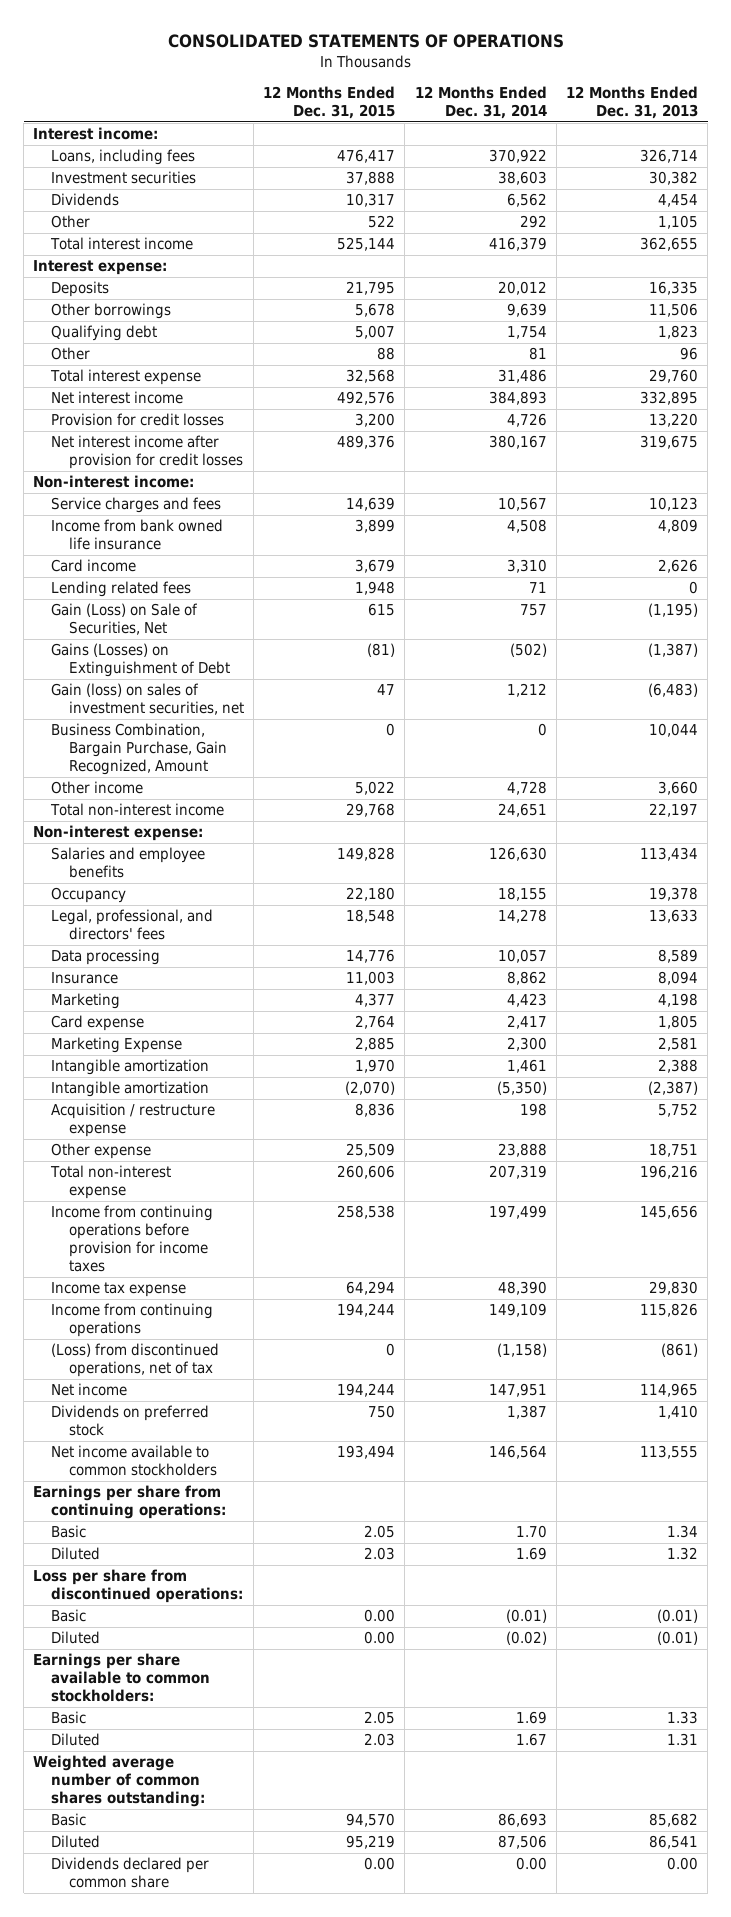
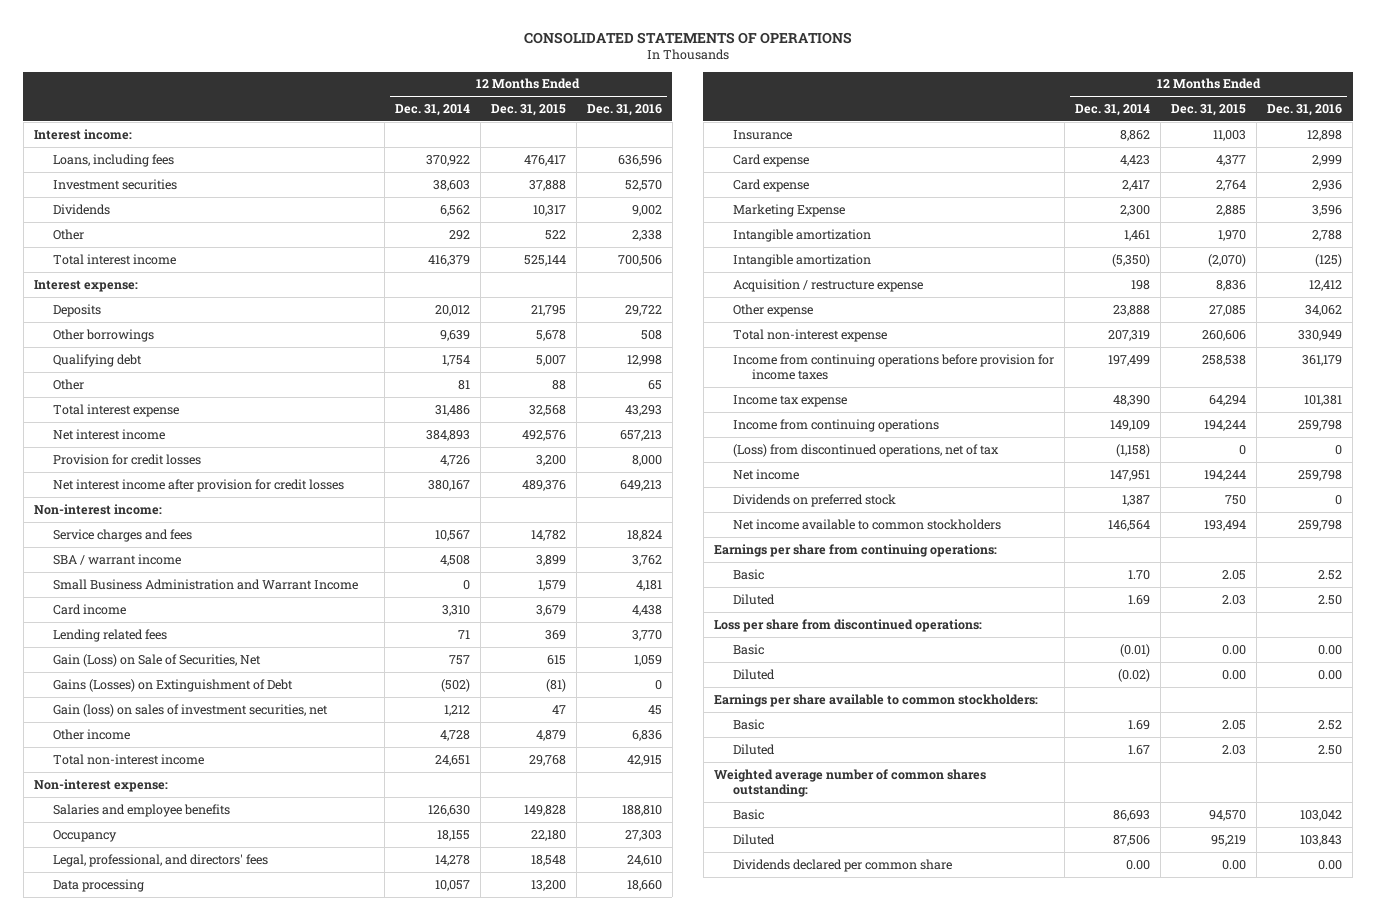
[565,86,698,120] 12 Months Ended Dec. 31, 2013 -> none
none -> [586,104,662,117] Dec. 31, 2016
[346,497,396,512] 14,639 -> [530,529,566,541] 14,782
[51,519,224,551] Income from bank owned life insurance -> [52,553,181,565] SBA / warrant income
none -> [52,578,358,590] Small Business Administration and Warrant Income
[355,581,396,596] 1,948 -> [544,629,566,640] 369
[51,723,227,776] Business Combination, Bargain Purchase, Gain Recognized, Amount -> none
[355,781,396,796] 5,022 -> [535,729,566,741] 4,879
[346,949,396,964] 14,776 -> [530,879,566,891] 13,200
[51,993,121,1010] Marketing -> [733,153,810,167] Card expense
[346,1143,396,1158] 25,509 -> [1209,304,1247,316] 27,085

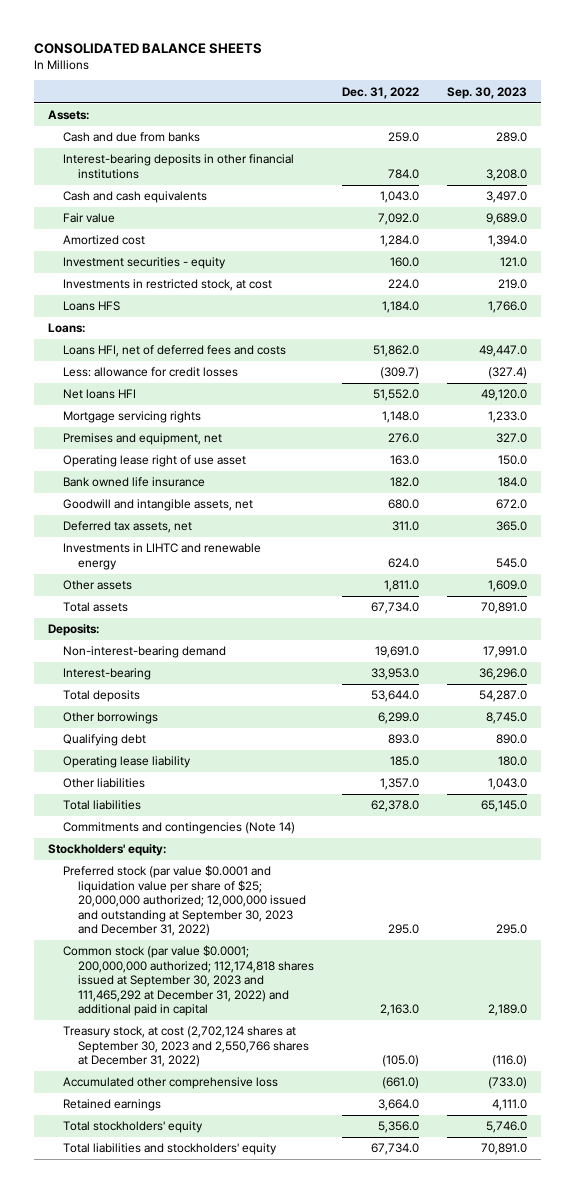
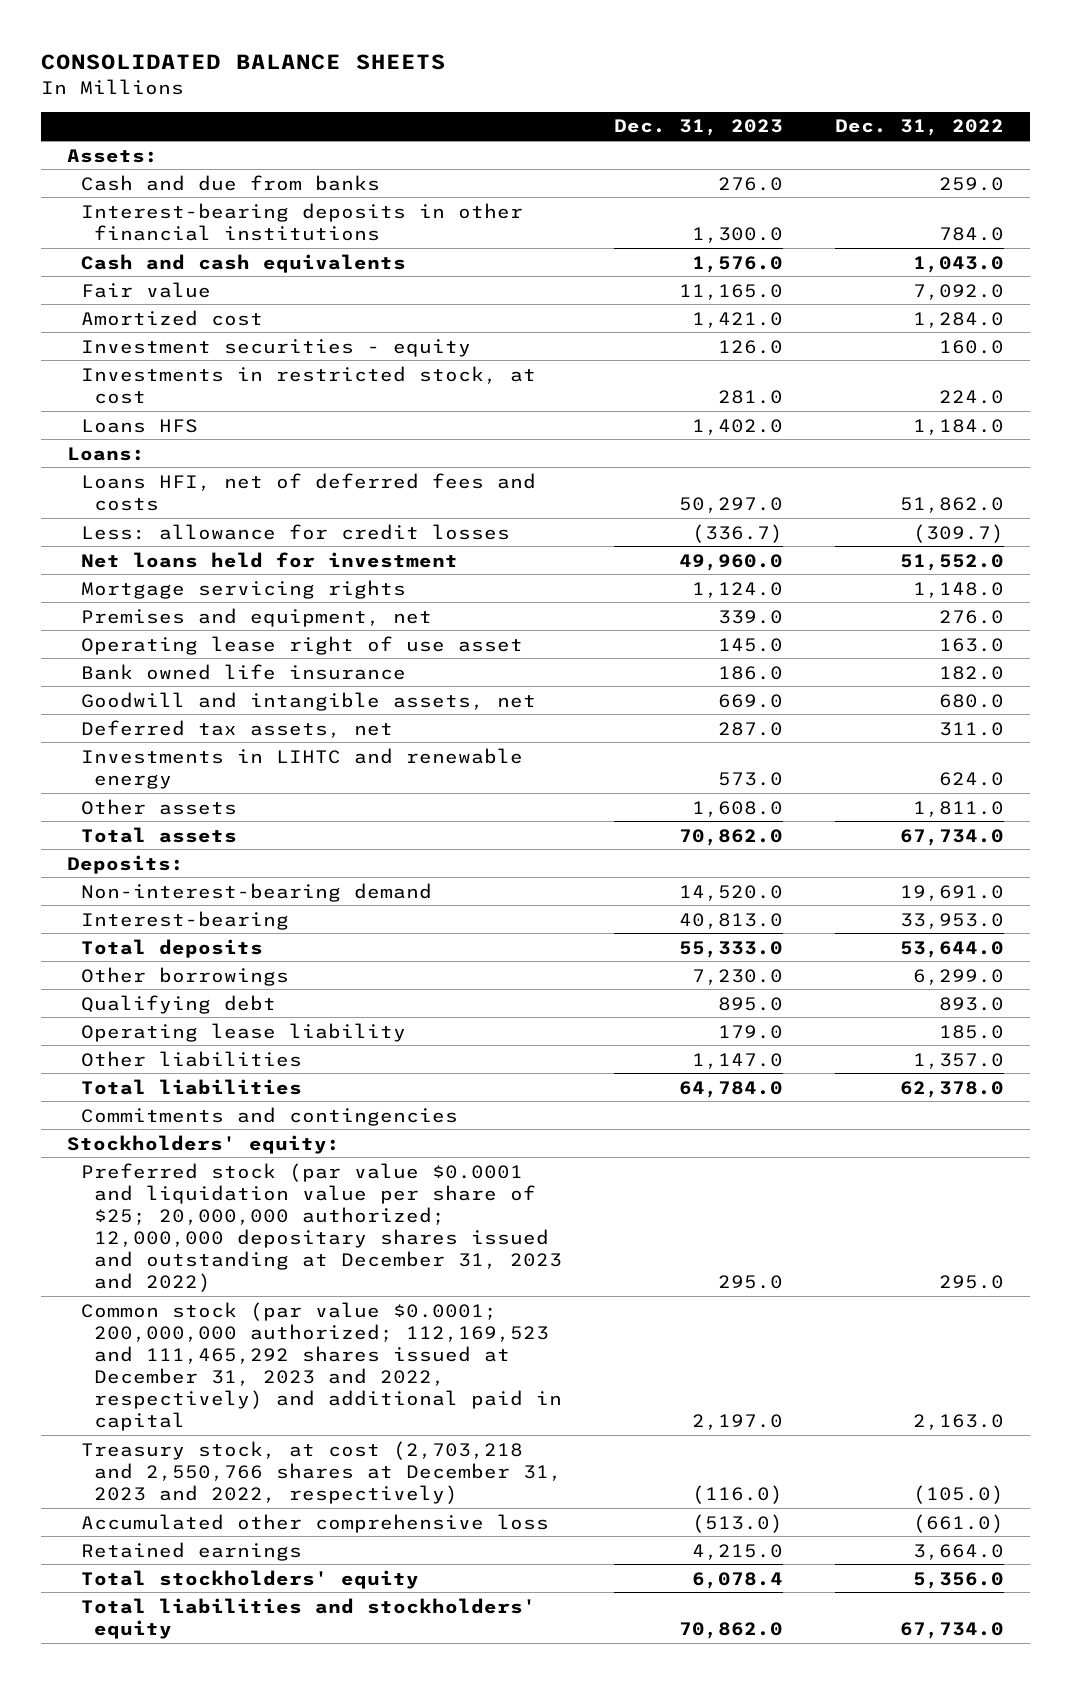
[446,86,527,99] Sep. 30, 2023 -> none
none -> [613,119,783,137] Dec. 31, 2023
[62,389,136,400] Net loans HFI -> [80,551,458,568] Net loans held for investment
[62,822,295,835] Commitments and contingencies (Note 14) -> [80,1106,458,1126] Commitments and contingencies
[62,865,306,937] Preferred stock (par value $0.0001 and liquidation value per share of $25; 20,000,000 authorized; 12,000,000 issued and outstanding at September 30, 2023 and December 31, 2022) -> [80,1162,563,1292] Preferred stock (par value $0.0001 and liquidation value per share of $25; 20,000,000 authorized; 12,000,000 depositary shares issued and outstanding at December 31, 2023 and 2022)
[62,945,314,1017] Common stock (par value $0.0001; 200,000,000 authorized; 112,174,818 shares issued at September 30, 2023 and 111,465,292 at December 31, 2022) and additional paid in capital -> [80,1301,563,1431] Common stock (par value $0.0001; 200,000,000 authorized; 112,169,523 and 111,465,292 shares issued at December 31, 2023 and 2022, respectively) and additional paid in capital
[62,1026,309,1068] Treasury stock, at cost (2,702,124 shares at September 30, 2023 and 2,550,766 shares at December 31, 2022) -> [80,1440,563,1504] Treasury stock, at cost (2,703,218 and 2,550,766 shares at December 31, 2023 and 2022, respectively)

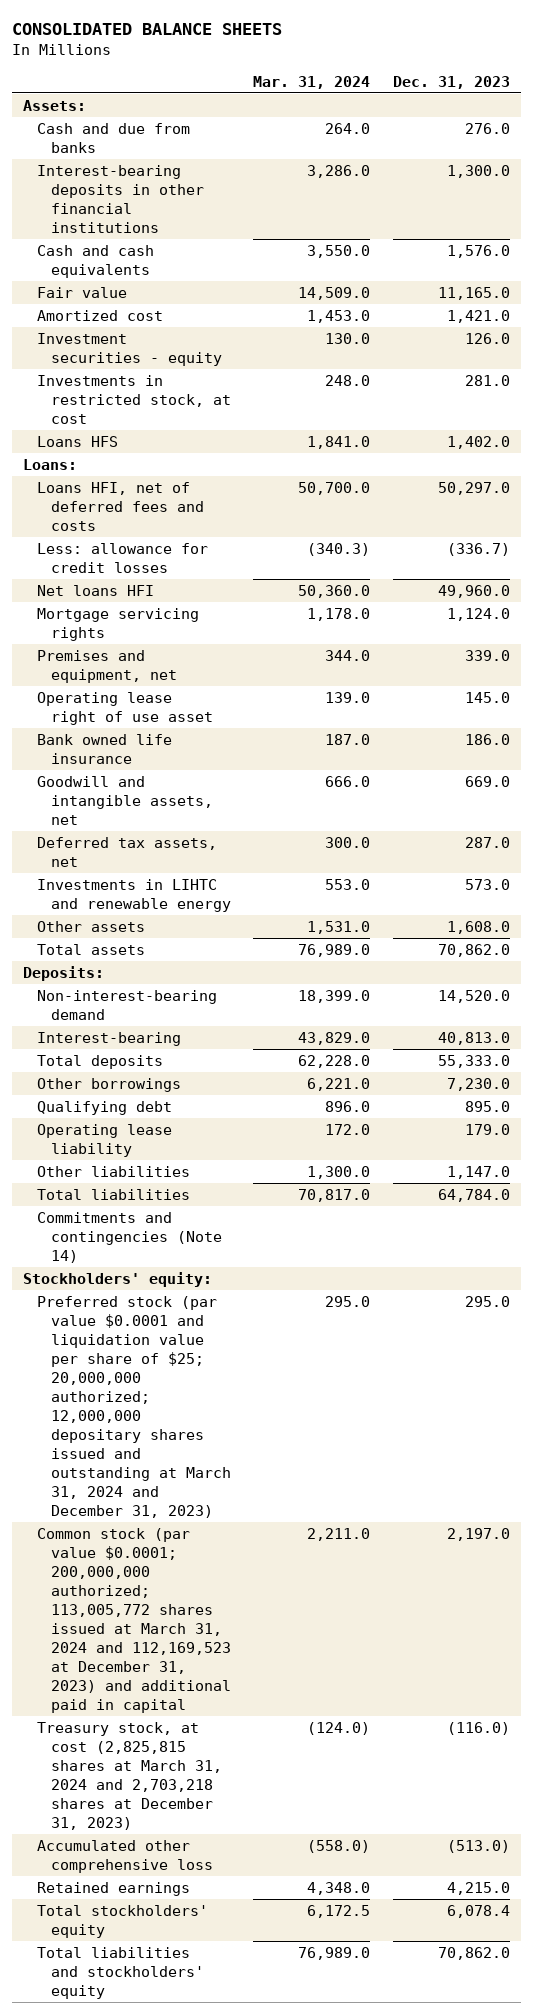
[834,119,1004,137] Dec. 31, 2022 -> none
none -> [253,75,371,89] Mar. 31, 2024
[80,551,458,568] Net loans held for investment -> [37,584,155,596] Net loans HFI
[80,1106,458,1126] Commitments and contingencies -> [37,1211,223,1263] Commitments and contingencies (Note 14)
[80,1162,563,1292] Preferred stock (par value $0.0001 and liquidation value per share of $25; 20,000,000 authorized; 12,000,000 depositary shares issued and outstanding at December 31, 2023 and 2022) -> [37,1295,232,1518] Preferred stock (par value $0.0001 and liquidation value per share of $25; 20,000,000 authorized; 12,000,000 depositary shares issued and outstanding at March 31, 2024 and December 31, 2023)
[80,1301,563,1431] Common stock (par value $0.0001; 200,000,000 authorized; 112,169,523 and 111,465,292 shares issued at December 31, 2023 and 2022, respectively) and additional paid in capital -> [37,1527,232,1713] Common stock (par value $0.0001; 200,000,000 authorized; 113,005,772 shares issued at March 31, 2024 and 112,169,523 at December 31, 2023) and additional paid in capital
[80,1440,563,1504] Treasury stock, at cost (2,703,218 and 2,550,766 shares at December 31, 2023 and 2022, respectively) -> [37,1721,223,1830] Treasury stock, at cost (2,825,815 shares at March 31, 2024 and 2,703,218 shares at December 31, 2023)

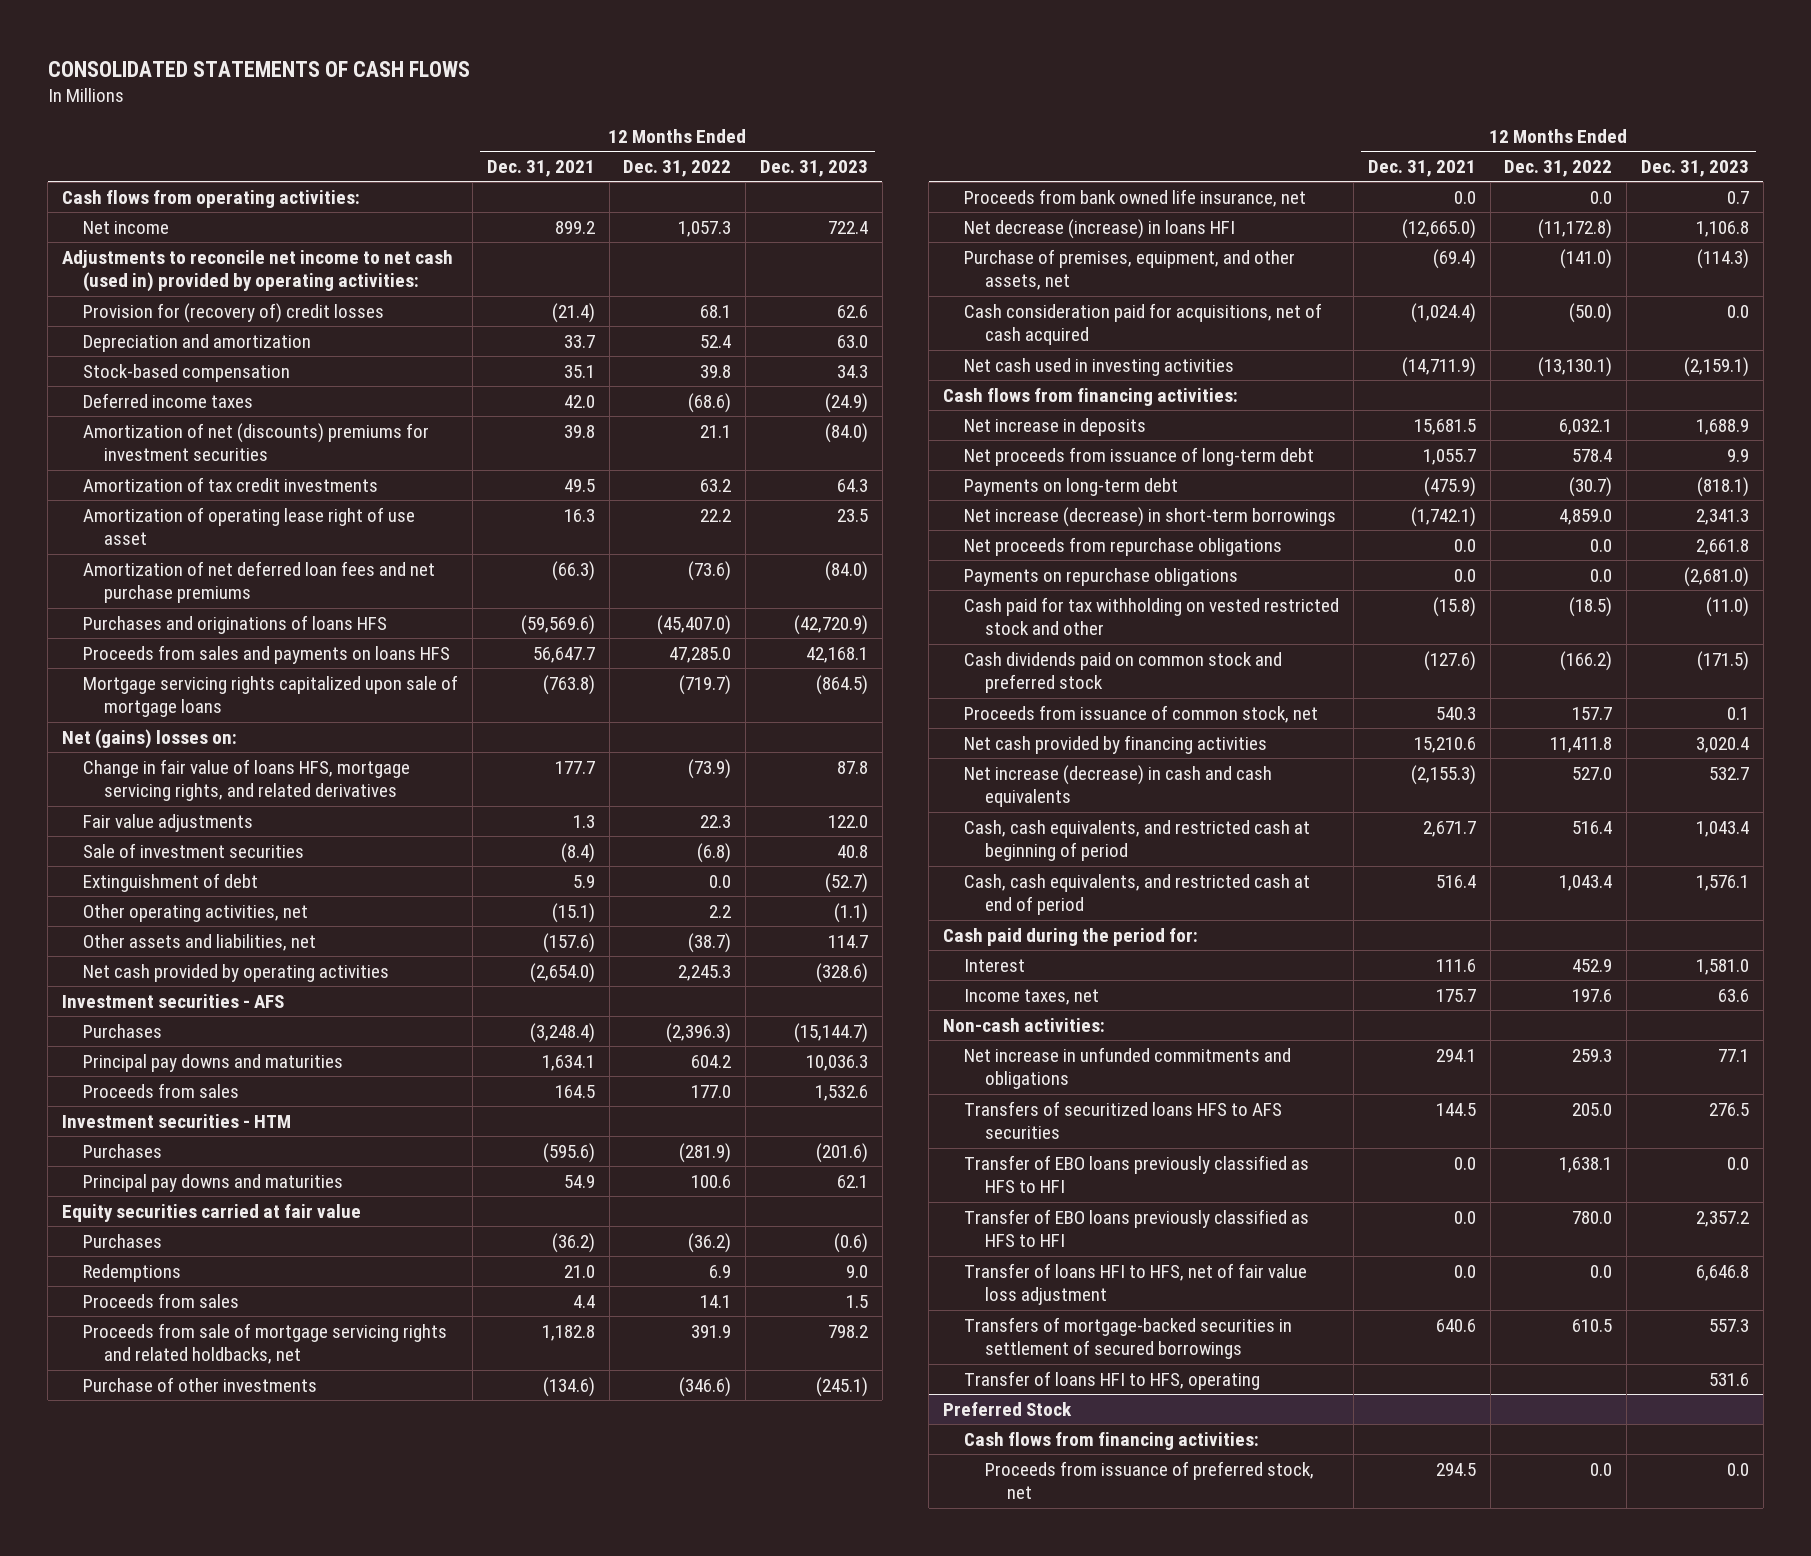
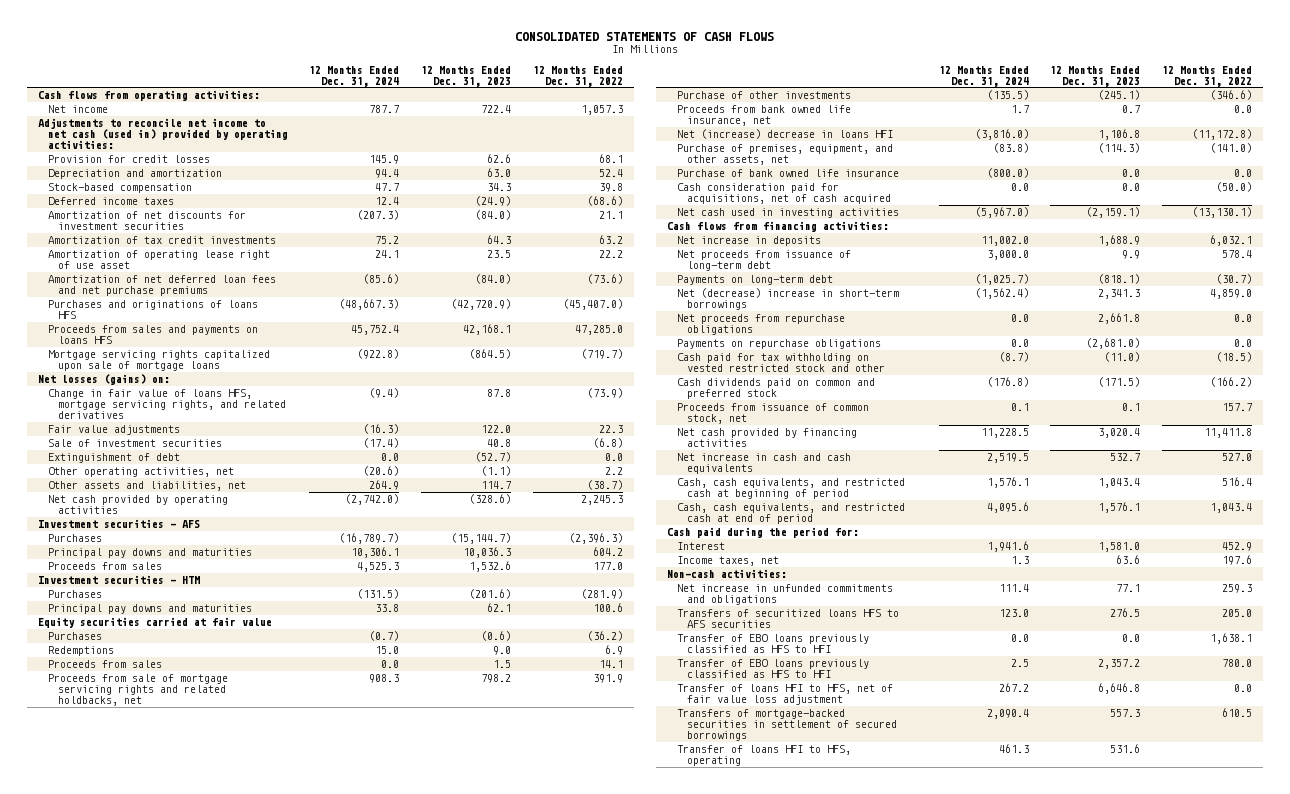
[486,159,595,177] Dec. 31, 2021 -> none
none -> [309,65,400,87] 12 Months Ended Dec. 31, 2024
[83,302,385,323] Provision for (recovery of) credit losses -> [47,155,210,164] Provision for credit losses
[83,422,430,462] Amortization of net (discounts) premiums for investment securities -> [47,211,246,231] Amortization of net discounts for investment securities
[62,728,238,749] Net (gains) losses on: -> [37,374,170,386] Net losses (gains) on:
[964,218,1236,239] Net decrease (increase) in loans HFI -> [677,129,894,140] Net (increase) decrease in loans HFI
none -> [677,169,900,178] Purchase of bank owned life insurance
[964,506,1337,527] Net increase (decrease) in short-term borrowings -> [677,288,900,311] Net (decrease) increase in short-term borrowings
[964,651,1283,694] Cash dividends paid on common stock and preferred stock -> [677,378,876,400] Cash dividends paid on common and preferred stock
[964,764,1273,808] Net increase (decrease) in cash and cash equivalents -> [677,453,852,475] Net increase in cash and cash equivalents
[943,1401,1073,1416] Preferred Stock -> none
[964,1431,1260,1450] Cash flows from financing activities: -> none
[985,1460,1315,1500] Proceeds from issuance of preferred stock, net -> none

